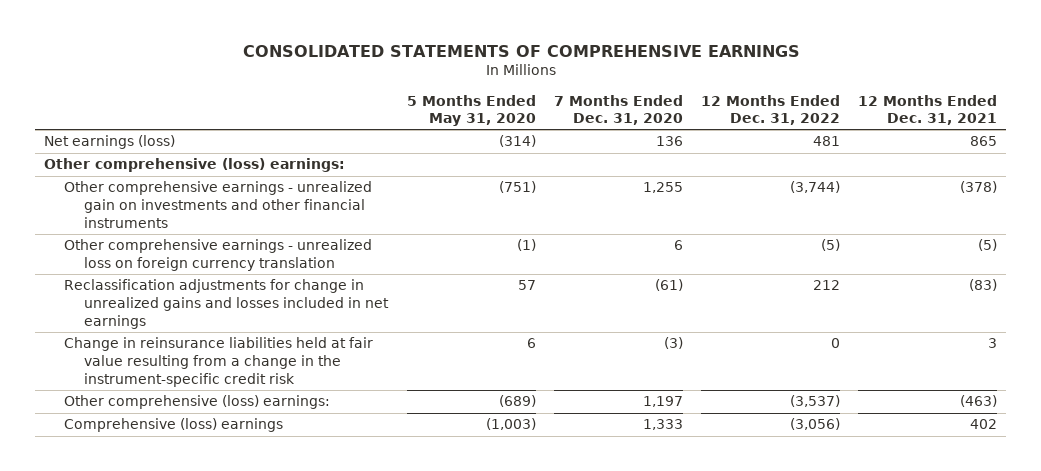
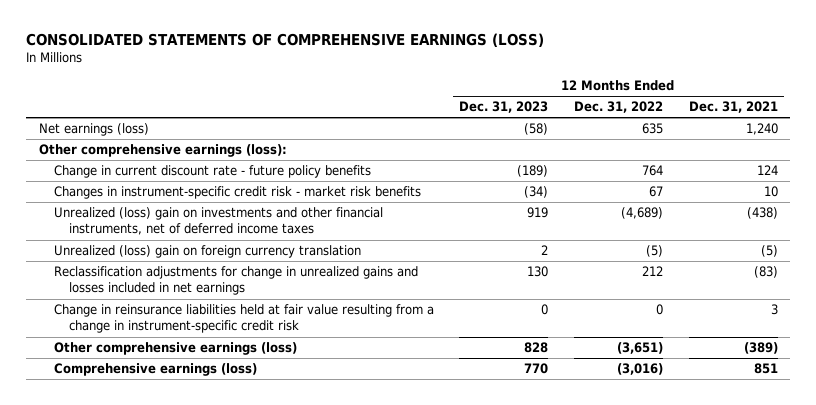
[242,44,800,57] CONSOLIDATED STATEMENTS OF COMPREHENSIVE EARNINGS -> [25,33,544,48] CONSOLIDATED STATEMENTS OF COMPREHENSIVE EARNINGS (LOSS)
[406,94,536,127] 5 Months Ended May 31, 2020 -> none
[553,94,683,126] 7 Months Ended Dec. 31, 2020 -> none
none -> [459,101,549,114] Dec. 31, 2023
[813,136,841,147] 481 -> [641,123,663,135] 635
[970,136,998,147] 865 -> [745,123,778,136] 1,240
[44,158,346,173] Other comprehensive (loss) earnings: -> [38,144,287,158] Other comprehensive earnings (loss):
none -> [53,165,371,179] Change in current discount rate - future policy benefits
none -> [53,186,421,200] Changes in instrument-specific credit risk - market risk benefits
[64,181,373,228] Other comprehensive earnings - unrealized gain on investments and other financial instruments -> [53,207,383,236] Unrealized (loss) gain on investments and other financial instruments, net of deferred income taxes
[790,181,841,194] (3,744) -> [620,207,663,220] (4,689)
[960,181,998,194] (378) -> [746,207,778,220] (438)
[64,239,373,272] Other comprehensive earnings - unrealized loss on foreign currency translation -> [53,245,361,259] Unrealized (loss) gain on foreign currency translation
[64,337,374,387] Change in reinsurance liabilities held at fair value resulting from a change in the instrument-specific credit risk -> [53,304,434,334] Change in reinsurance liabilities held at fair value resulting from a change in instrument-specific credit risk
[64,395,331,410] Other comprehensive (loss) earnings: -> [53,342,297,356] Other comprehensive earnings (loss)
[790,395,841,408] (3,537) -> [616,342,663,355] (3,651)
[960,395,998,408] (463) -> [743,342,778,355] (389)
[64,418,284,433] Comprehensive (loss) earnings -> [53,363,257,377] Comprehensive earnings (loss)
[790,418,841,431] (3,056) -> [616,363,663,376] (3,016)
[970,419,998,430] 402 -> [753,363,778,375] 851

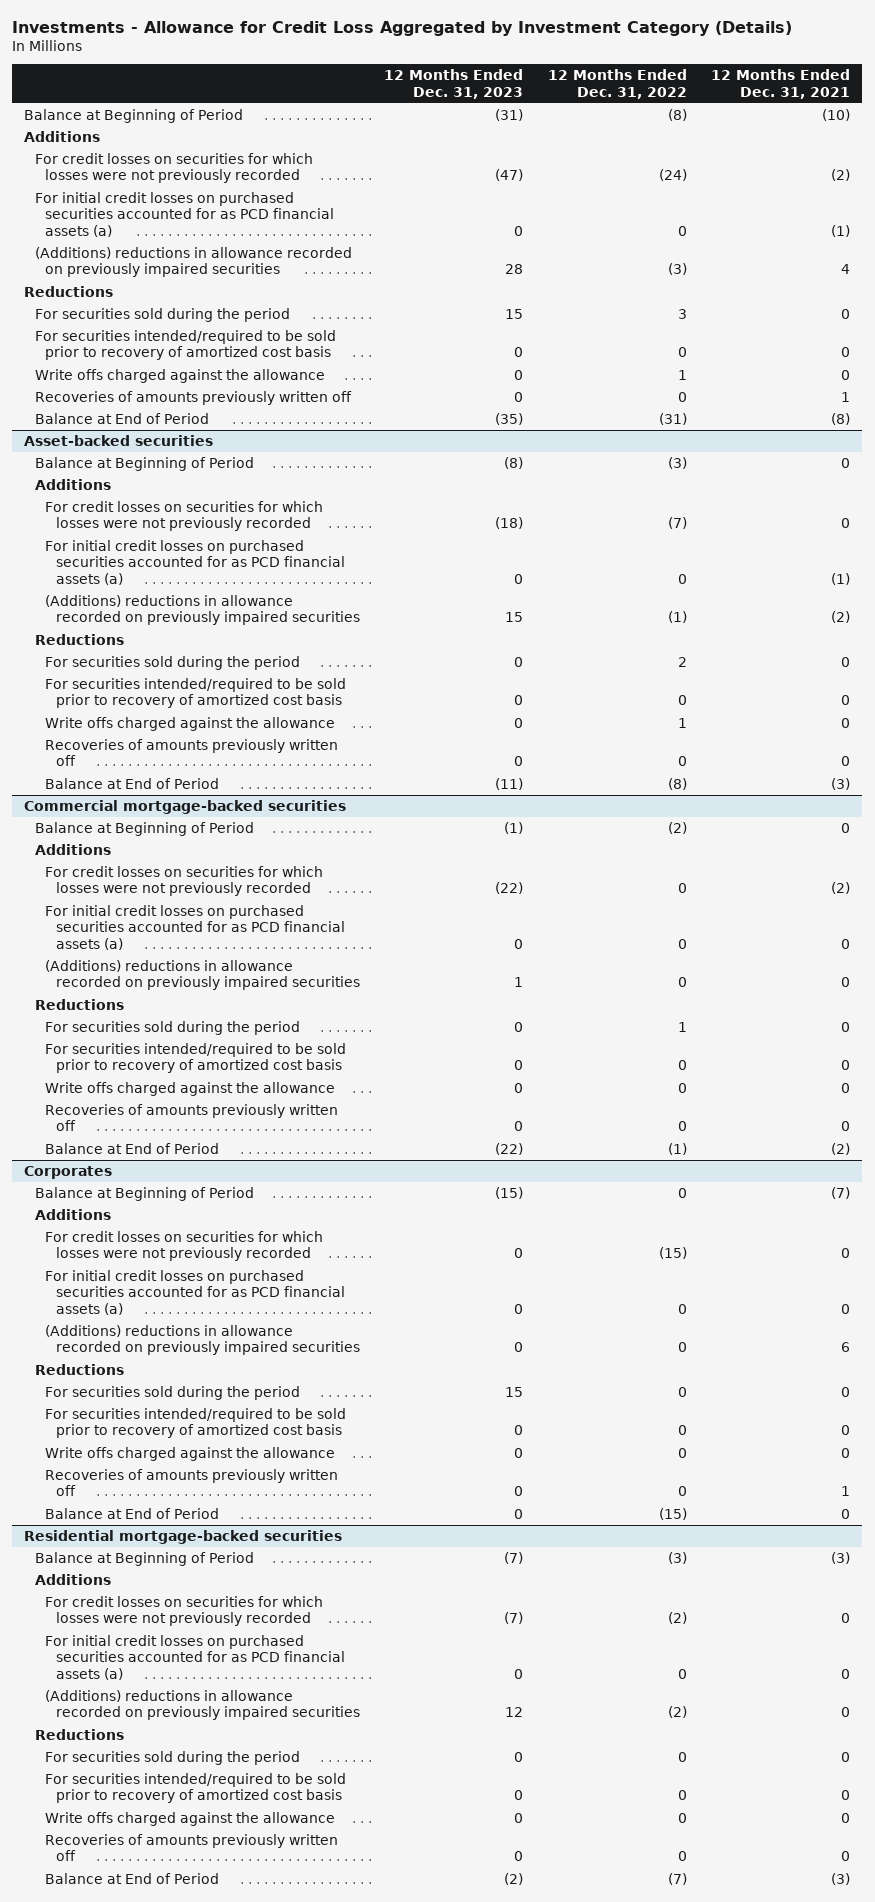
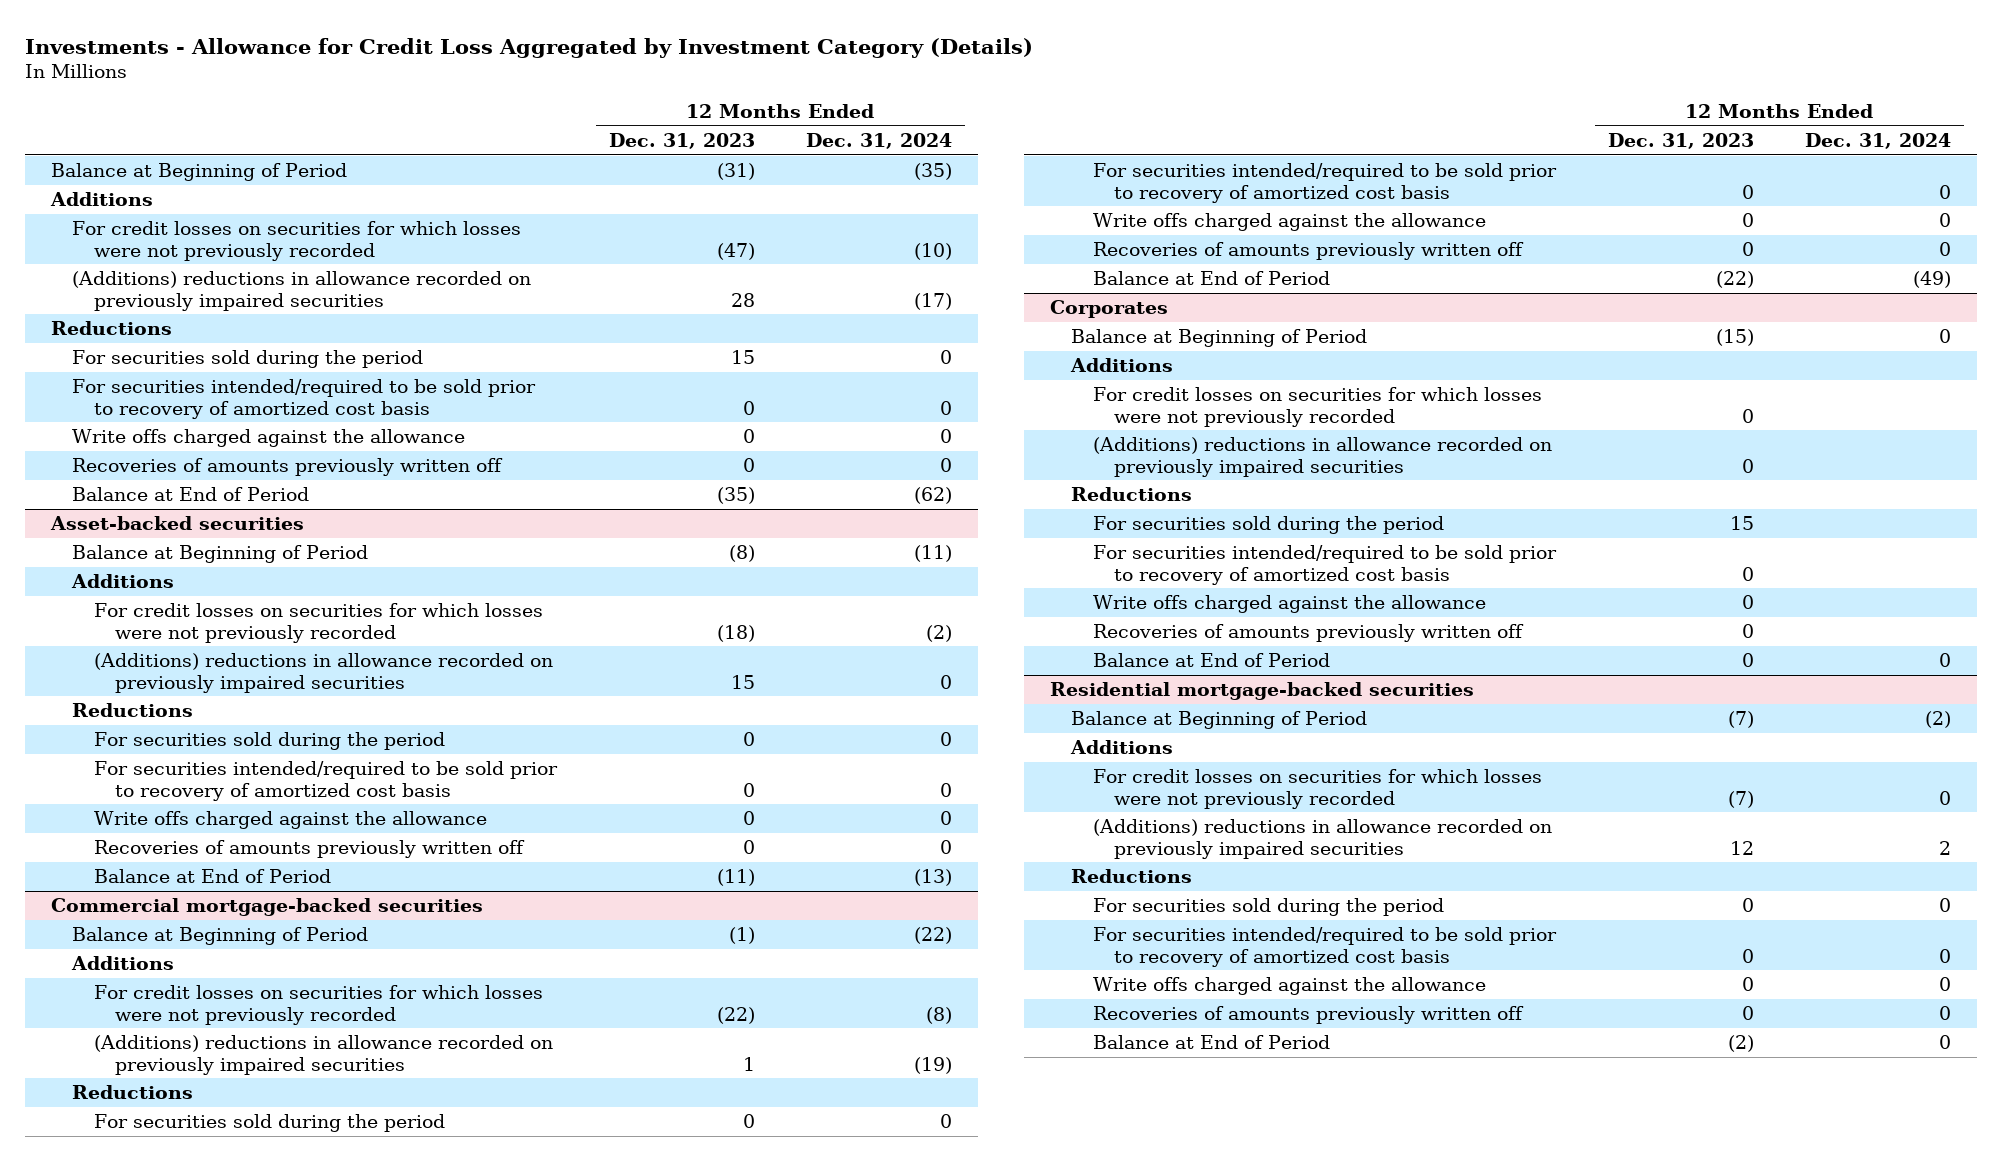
[547,69,687,99] 12 Months Ended Dec. 31, 2022 -> none
[711,69,851,99] 12 Months Ended Dec. 31, 2021 -> none
none -> [806,133,953,150] Dec. 31, 2024
[34,191,335,238] For initial credit losses on purchased securities accounted for as PCD financial assets (a) -> none
[45,539,345,586] For initial credit losses on purchased securities accounted for as PCD financial assets (a) -> none
[45,904,345,951] For initial credit losses on purchased securities accounted for as PCD financial assets (a) -> none
[45,1269,345,1316] For initial credit losses on purchased securities accounted for as PCD financial assets (a) -> none
[45,1634,345,1681] For initial credit losses on purchased securities accounted for as PCD financial assets (a) -> none

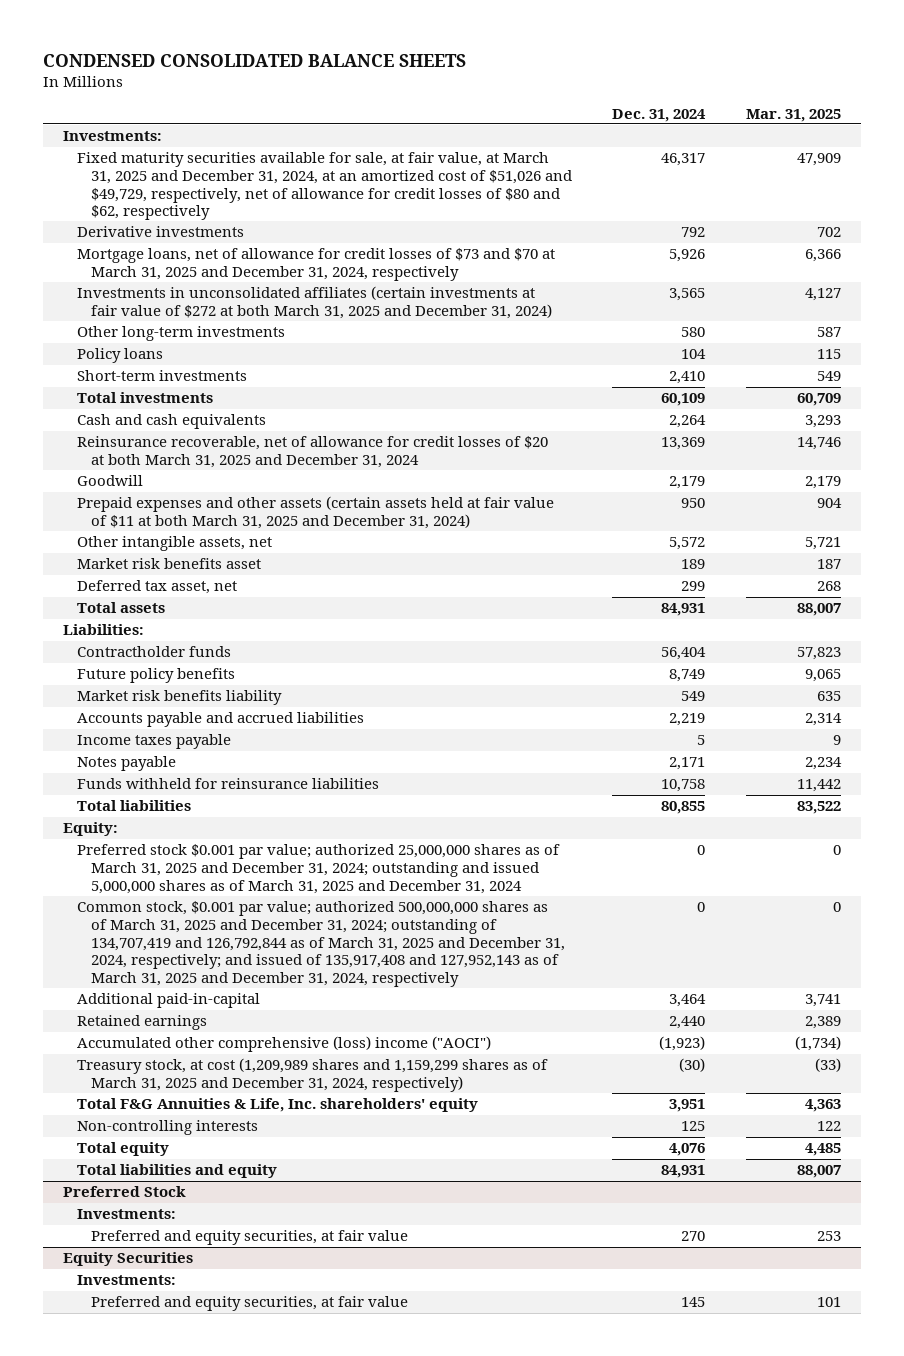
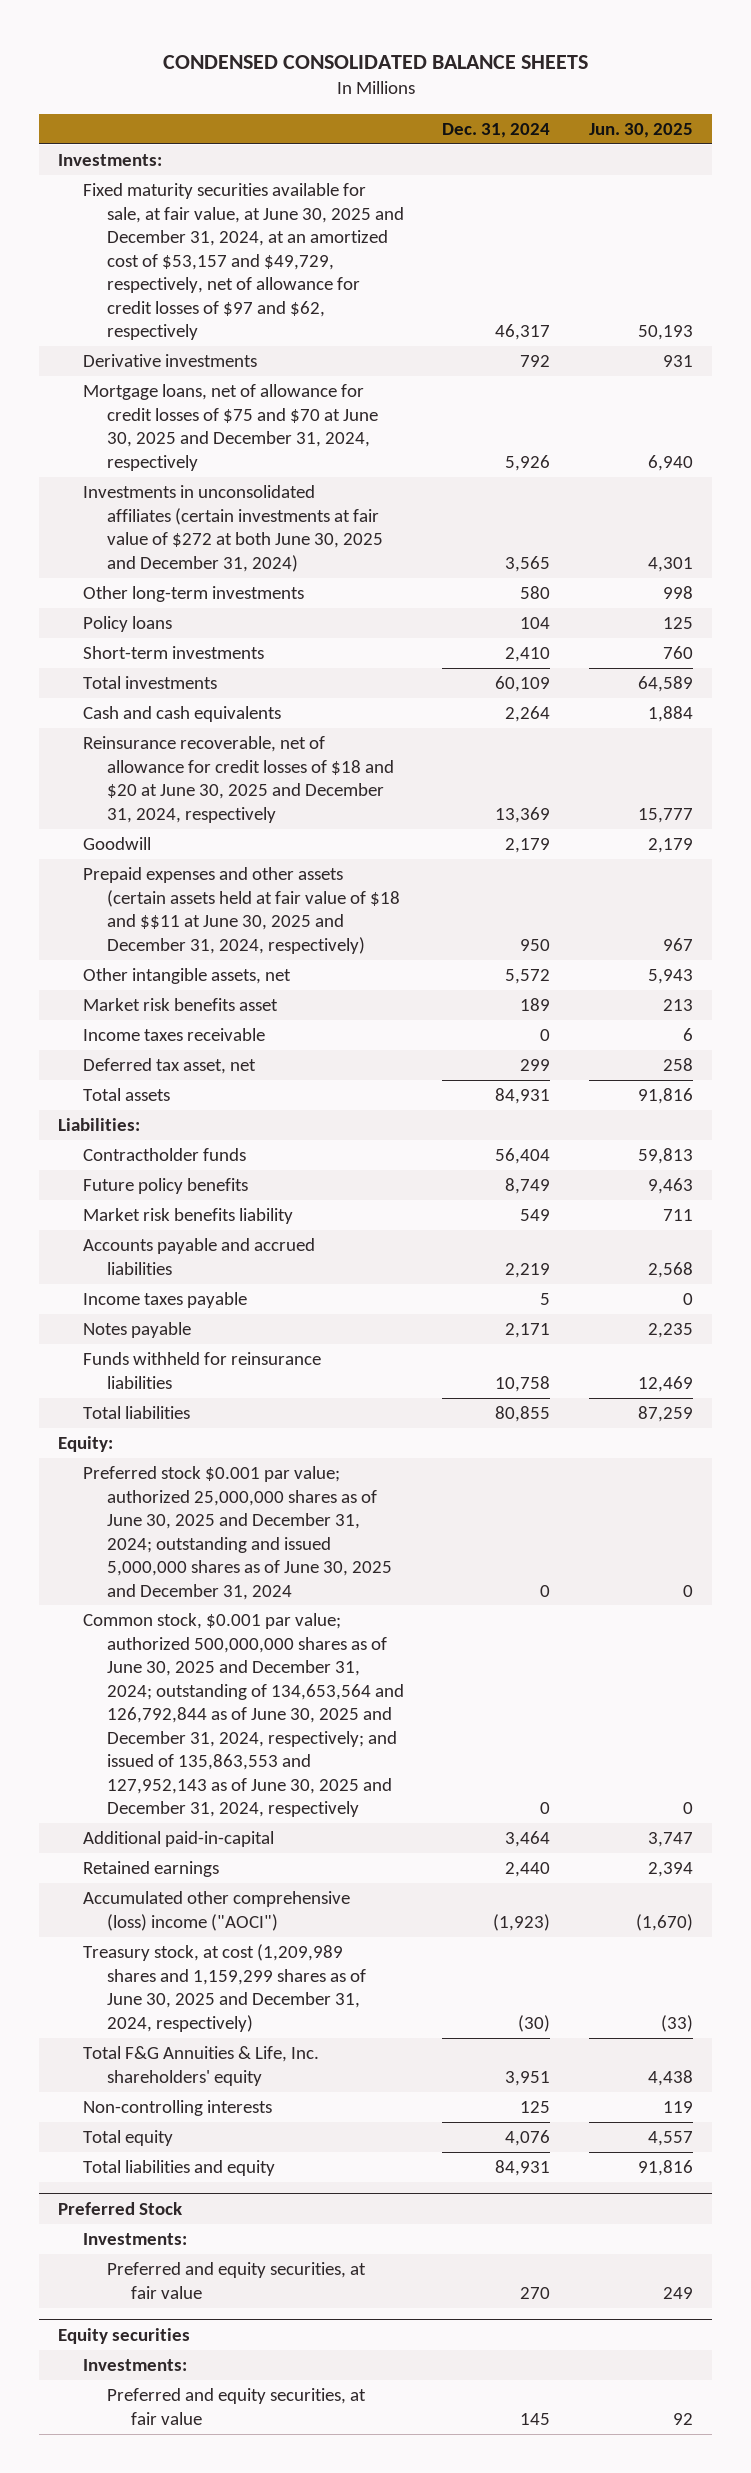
[745,108,841,122] Mar. 31, 2025 -> none
none -> [589,122,694,138] Jun. 30, 2025
[77,152,572,221] Fixed maturity securities available for sale, at fair value, at March 31, 2025 and December 31, 2024, at an amortized cost of $51,026 and $49,729, respectively, net of allowance for credit losses of $80 and $62, respectively -> [82,183,404,341] Fixed maturity securities available for sale, at fair value, at June 30, 2025 and December 31, 2024, at an amortized cost of $53,157 and $49,729, respectively, net of allowance for credit losses of $97 and $62, respectively
[77,248,556,281] Mortgage loans, net of allowance for credit losses of $73 and $70 at March 31, 2025 and December 31, 2024, respectively -> [82,384,378,471] Mortgage loans, net of allowance for credit losses of $75 and $70 at June 30, 2025 and December 31, 2024, respectively
[77,286,552,319] Investments in unconsolidated affiliates (certain investments at fair value of $272 at both March 31, 2025 and December 31, 2024) -> [82,485,383,572] Investments in unconsolidated affiliates (certain investments at fair value of $272 at both June 30, 2025 and December 31, 2024)
[77,436,549,468] Reinsurance recoverable, net of allowance for credit losses of $20 at both March 31, 2025 and December 31, 2024 -> [82,736,394,823] Reinsurance recoverable, net of allowance for credit losses of $18 and $20 at June 30, 2025 and December 31, 2024, respectively
[77,496,555,529] Prepaid expenses and other assets (certain assets held at fair value of $11 at both March 31, 2025 and December 31, 2024) -> [82,867,400,954] Prepaid expenses and other assets (certain assets held at fair value of $18 and $$11 at June 30, 2025 and December 31, 2024, respectively)
none -> [82,1028,265,1042] Income taxes receivable
[77,844,561,894] Preferred stock $0.001 par value; authorized 25,000,000 shares as of March 31, 2025 and December 31, 2024; outstanding and issued 5,000,000 shares as of March 31, 2025 and December 31, 2024 -> [82,1466,392,1600] Preferred stock $0.001 par value; authorized 25,000,000 shares as of June 30, 2025 and December 31, 2024; outstanding and issued 5,000,000 shares as of June 30, 2025 and December 31, 2024
[77,901,565,987] Common stock, $0.001 par value; authorized 500,000,000 shares as of March 31, 2025 and December 31, 2024; outstanding of 134,707,419 and 126,792,844 as of March 31, 2025 and December 31, 2024, respectively; and issued of 135,917,408 and 127,952,143 as of March 31, 2025 and December 31, 2024, respectively -> [82,1613,404,1818] Common stock, $0.001 par value; authorized 500,000,000 shares as of June 30, 2025 and December 31, 2024; outstanding of 134,653,564 and 126,792,844 as of June 30, 2025 and December 31, 2024, respectively; and issued of 135,863,553 and 127,952,143 as of June 30, 2025 and December 31, 2024, respectively
[77,1058,549,1092] Treasury stock, at cost (1,209,989 shares and 1,159,299 shares as of March 31, 2025 and December 31, 2024, respectively) -> [82,1944,366,2032] Treasury stock, at cost (1,209,989 shares and 1,159,299 shares as of June 30, 2025 and December 31, 2024, respectively)
[63,1252,194,1267] Equity Securities -> [58,2328,191,2345] Equity securities

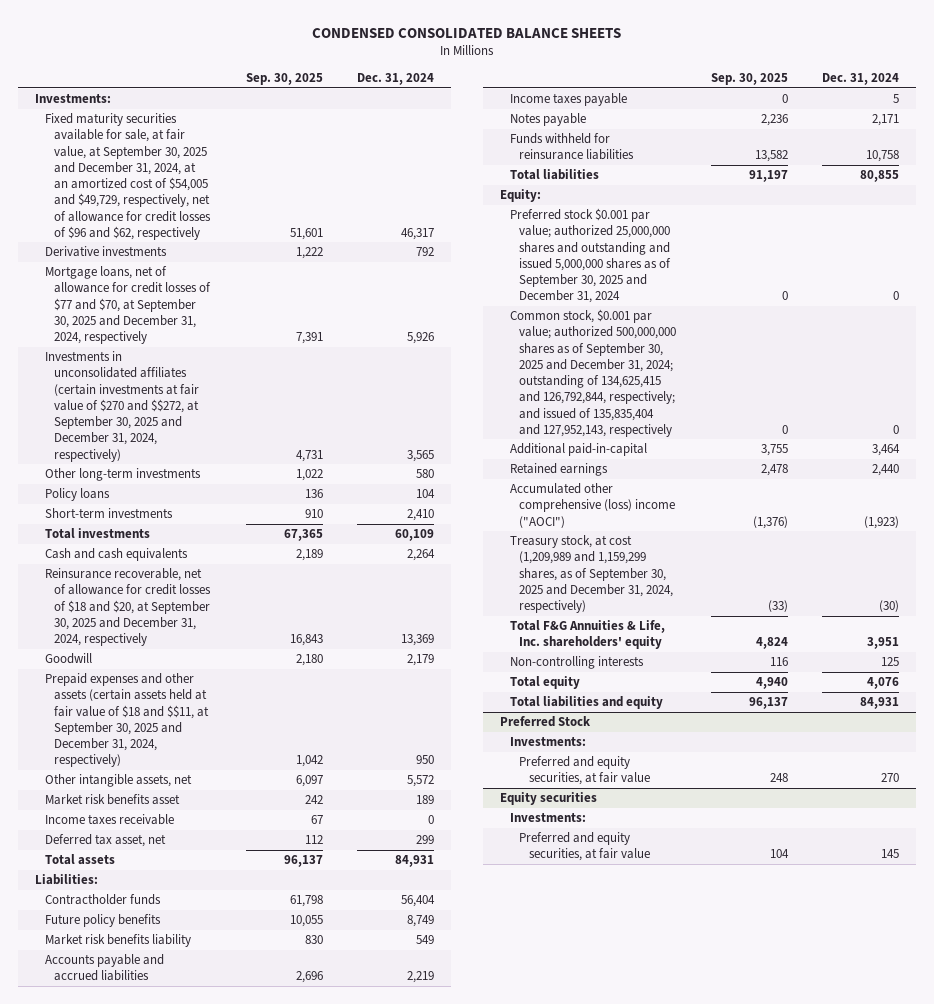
[589,122,694,138] Jun. 30, 2025 -> none
none -> [245,73,323,86] Sep. 30, 2025
[82,183,404,341] Fixed maturity securities available for sale, at fair value, at June 30, 2025 and December 31, 2024, at an amortized cost of $53,157 and $49,729, respectively, net of allowance for credit losses of $97 and $62, respectively -> [44,113,212,240] Fixed maturity securities available for sale, at fair value, at September 30, 2025 and December 31, 2024, at an amortized cost of $54,005 and $49,729, respectively, net of allowance for credit losses of $96 and $62, respectively
[82,384,378,471] Mortgage loans, net of allowance for credit losses of $75 and $70 at June 30, 2025 and December 31, 2024, respectively -> [44,266,212,345] Mortgage loans, net of allowance for credit losses of $77 and $70, at September 30, 2025 and December 31, 2024, respectively
[82,485,383,572] Investments in unconsolidated affiliates (certain investments at fair value of $272 at both June 30, 2025 and December 31, 2024) -> [44,351,200,462] Investments in unconsolidated affiliates (certain investments at fair value of $270 and $$272, at September 30, 2025 and December 31, 2024, respectively)
[82,736,394,823] Reinsurance recoverable, net of allowance for credit losses of $18 and $20 at June 30, 2025 and December 31, 2024, respectively -> [44,568,212,647] Reinsurance recoverable, net of allowance for credit losses of $18 and $20, at September 30, 2025 and December 31, 2024, respectively
[82,867,400,954] Prepaid expenses and other assets (certain assets held at fair value of $18 and $$11 at June 30, 2025 and December 31, 2024, respectively) -> [44,673,210,768] Prepaid expenses and other assets (certain assets held at fair value of $18 and $$11, at September 30, 2025 and December 31, 2024, respectively)
[82,1466,392,1600] Preferred stock $0.001 par value; authorized 25,000,000 shares as of June 30, 2025 and December 31, 2024; outstanding and issued 5,000,000 shares as of June 30, 2025 and December 31, 2024 -> [509,208,672,304] Preferred stock $0.001 par value; authorized 25,000,000 shares and outstanding and issued 5,000,000 shares as of September 30, 2025 and December 31, 2024
[82,1613,404,1818] Common stock, $0.001 par value; authorized 500,000,000 shares as of June 30, 2025 and December 31, 2024; outstanding of 134,653,564 and 126,792,844 as of June 30, 2025 and December 31, 2024, respectively; and issued of 135,863,553 and 127,952,143 as of June 30, 2025 and December 31, 2024, respectively -> [509,309,677,437] Common stock, $0.001 par value; authorized 500,000,000 shares as of September 30, 2025 and December 31, 2024; outstanding of 134,625,415 and 126,792,844, respectively; and issued of 135,835,404 and 127,952,143, respectively
[82,1944,366,2032] Treasury stock, at cost (1,209,989 shares and 1,159,299 shares as of June 30, 2025 and December 31, 2024, respectively) -> [509,535,674,614] Treasury stock, at cost (1,209,989 and 1,159,299 shares, as of September 30, 2025 and December 31, 2024, respectively)

